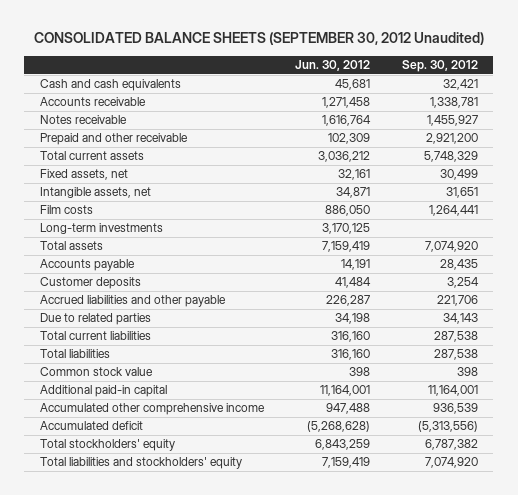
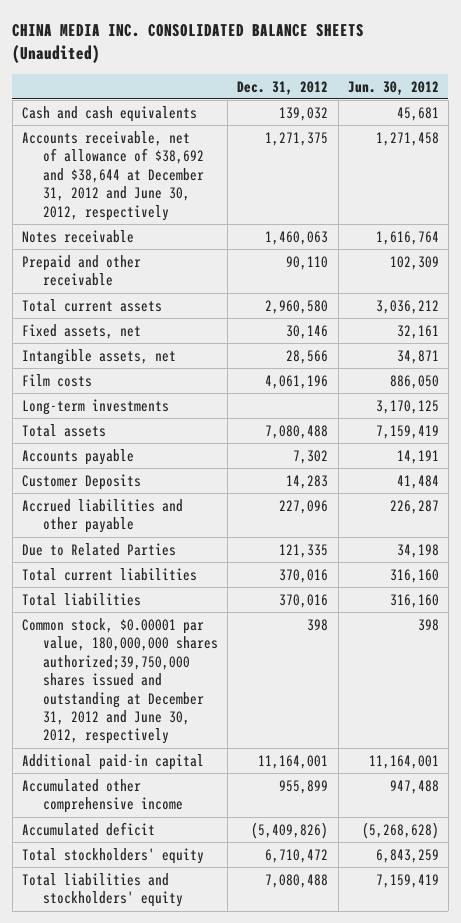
[33,32,484,46] CONSOLIDATED BALANCE SHEETS (SEPTEMBER 30, 2012 Unaudited) -> [12,23,365,63] CHINA MEDIA INC. CONSOLIDATED BALANCE SHEETS (Unaudited)
[401,59,478,72] Sep. 30, 2012 -> none
none -> [237,80,329,95] Dec. 31, 2012
[39,97,146,107] Accounts receivable -> [21,130,204,221] Accounts receivable, net of allowance of $38,692 and $38,644 at December 31, 2012 and June 30, 2012, respectively
[39,277,141,290] Customer deposits -> [21,473,141,490] Customer Deposits
[39,313,151,326] Due to related parties -> [21,542,176,556] Due to Related Parties
[39,367,153,377] Common stock value -> [21,617,218,745] Common stock, $0.00001 par value, 180,000,000 shares authorized;39,750,000 shares issued and outstanding at December 31, 2012 and June 30, 2012, respectively

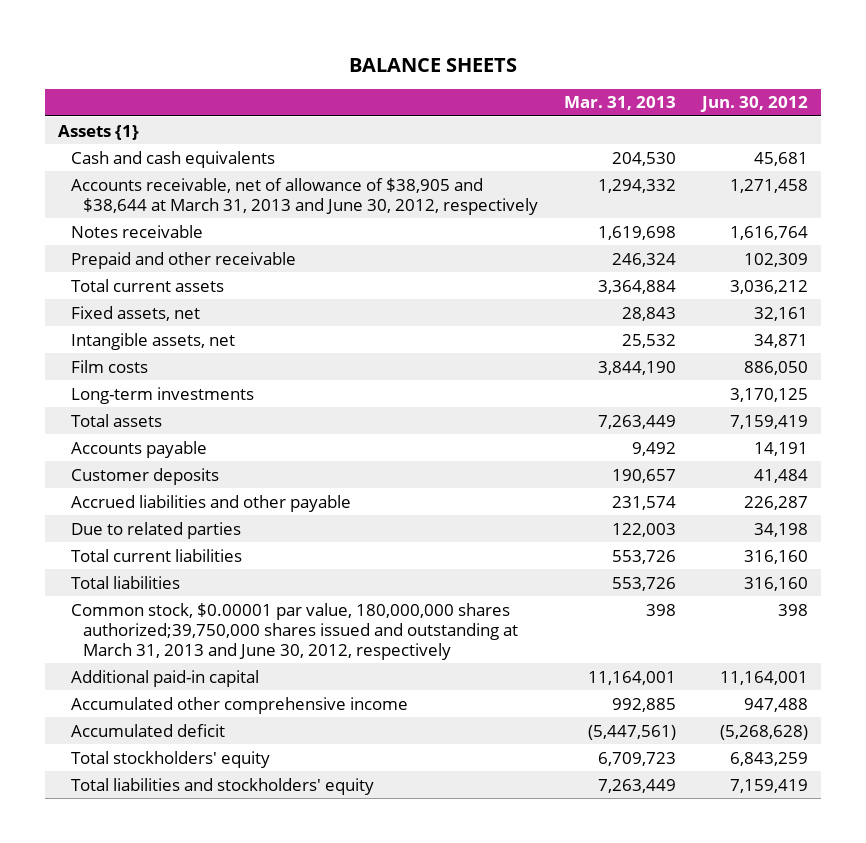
[12,23,365,63] CHINA MEDIA INC. CONSOLIDATED BALANCE SHEETS (Unaudited) -> [349,57,518,72] BALANCE SHEETS
[237,80,329,95] Dec. 31, 2012 -> none
none -> [564,96,677,111] Mar. 31, 2013
none -> [58,124,140,140] Assets {1}
[21,130,204,221] Accounts receivable, net of allowance of $38,692 and $38,644 at December 31, 2012 and June 30, 2012, respectively -> [70,177,539,215] Accounts receivable, net of allowance of $38,905 and $38,644 at March 31, 2013 and June 30, 2012, respectively
[21,473,141,490] Customer Deposits -> [70,467,219,485] Customer deposits
[21,542,176,556] Due to Related Parties -> [70,521,241,539] Due to related parties
[21,617,218,745] Common stock, $0.00001 par value, 180,000,000 shares authorized;39,750,000 shares issued and outstanding at December 31, 2012 and June 30, 2012, respectively -> [70,602,519,660] Common stock, $0.00001 par value, 180,000,000 shares authorized;39,750,000 shares issued and outstanding at March 31, 2013 and June 30, 2012, respectively

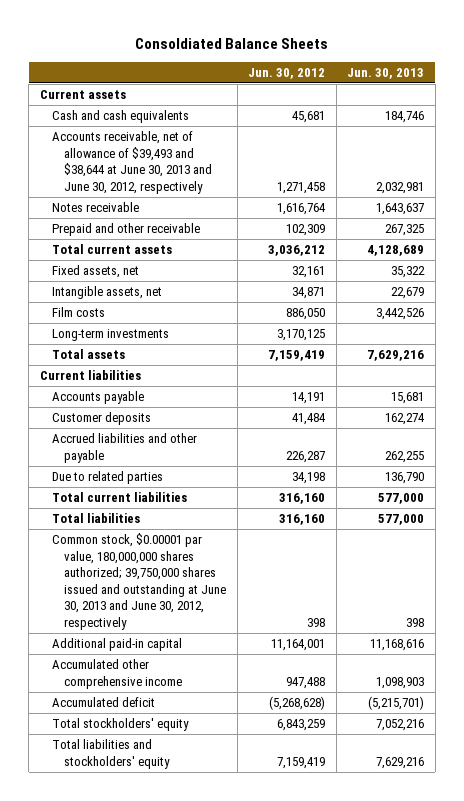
[349,57,518,72] BALANCE SHEETS -> [134,37,328,49] Consoldiated Balance Sheets
[564,96,677,111] Mar. 31, 2013 -> none
none -> [347,68,425,80] Jun. 30, 2013
[58,124,140,140] Assets {1} -> none
none -> [39,90,126,100] Current assets
[70,177,539,215] Accounts receivable, net of allowance of $38,905 and $38,644 at March 31, 2013 and June 30, 2012, respectively -> [51,131,213,194] Accounts receivable, net of allowance of $39,493 and $38,644 at June 30, 2013 and June 30, 2012, respectively
none -> [39,370,141,381] Current liabilities
[70,602,519,660] Common stock, $0.00001 par value, 180,000,000 shares authorized;39,750,000 shares issued and outstanding at March 31, 2013 and June 30, 2012, respectively -> [51,533,227,630] Common stock, $0.00001 par value, 180,000,000 shares authorized; 39,750,000 shares issued and outstanding at June 30, 2013 and June 30, 2012, respectively

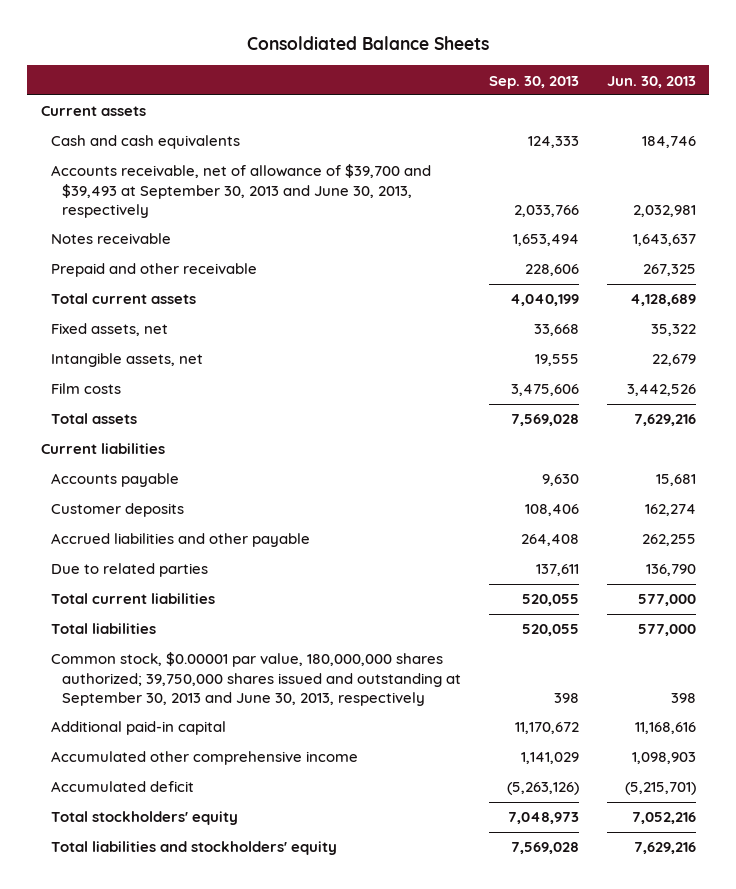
[248,68,326,80] Jun. 30, 2012 -> none
none -> [488,75,579,89] Sep. 30, 2013
[51,131,213,194] Accounts receivable, net of allowance of $39,493 and $38,644 at June 30, 2013 and June 30, 2012, respectively -> [51,164,432,218] Accounts receivable, net of allowance of $39,700 and $39,493 at September 30, 2013 and June 30, 2013, respectively
[51,329,169,342] Long-term investments -> none
[51,533,227,630] Common stock, $0.00001 par value, 180,000,000 shares authorized; 39,750,000 shares issued and outstanding at June 30, 2013 and June 30, 2012, respectively -> [51,652,462,706] Common stock, $0.00001 par value, 180,000,000 shares authorized; 39,750,000 shares issued and outstanding at September 30, 2013 and June 30, 2013, respectively

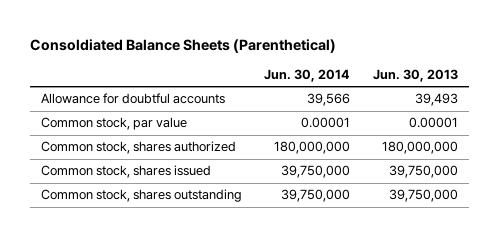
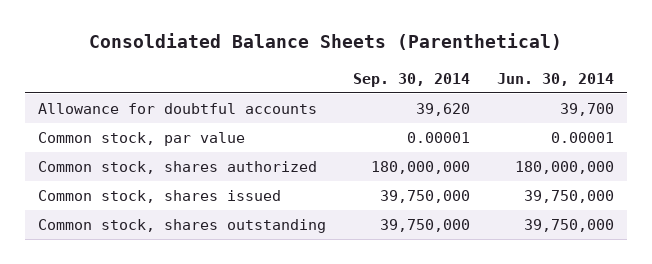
[372,68,458,82] Jun. 30, 2013 -> none
none -> [352,72,470,87] Sep. 30, 2014
[307,93,351,107] 39,566 -> [559,103,614,117] 39,700

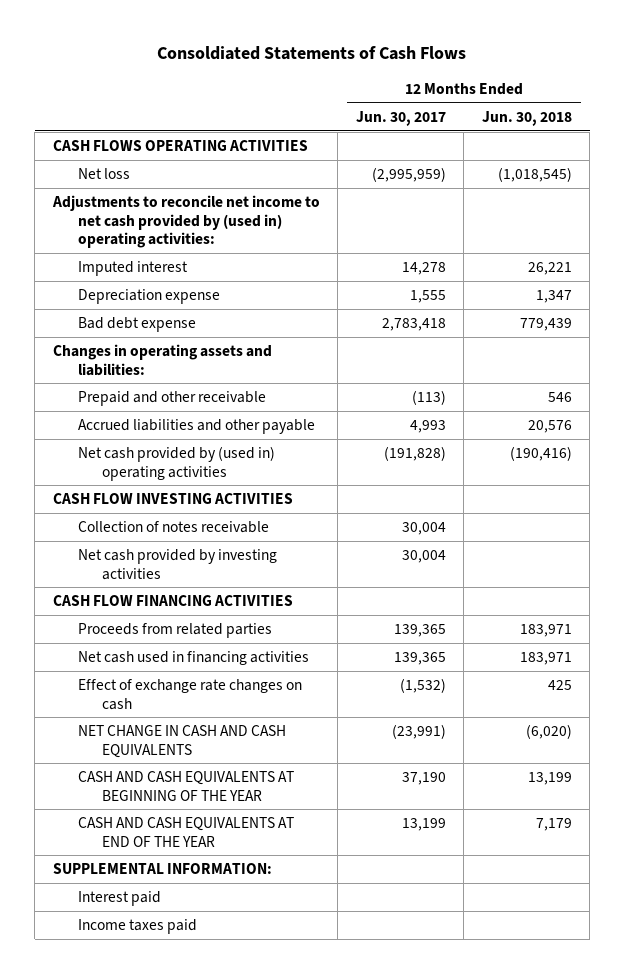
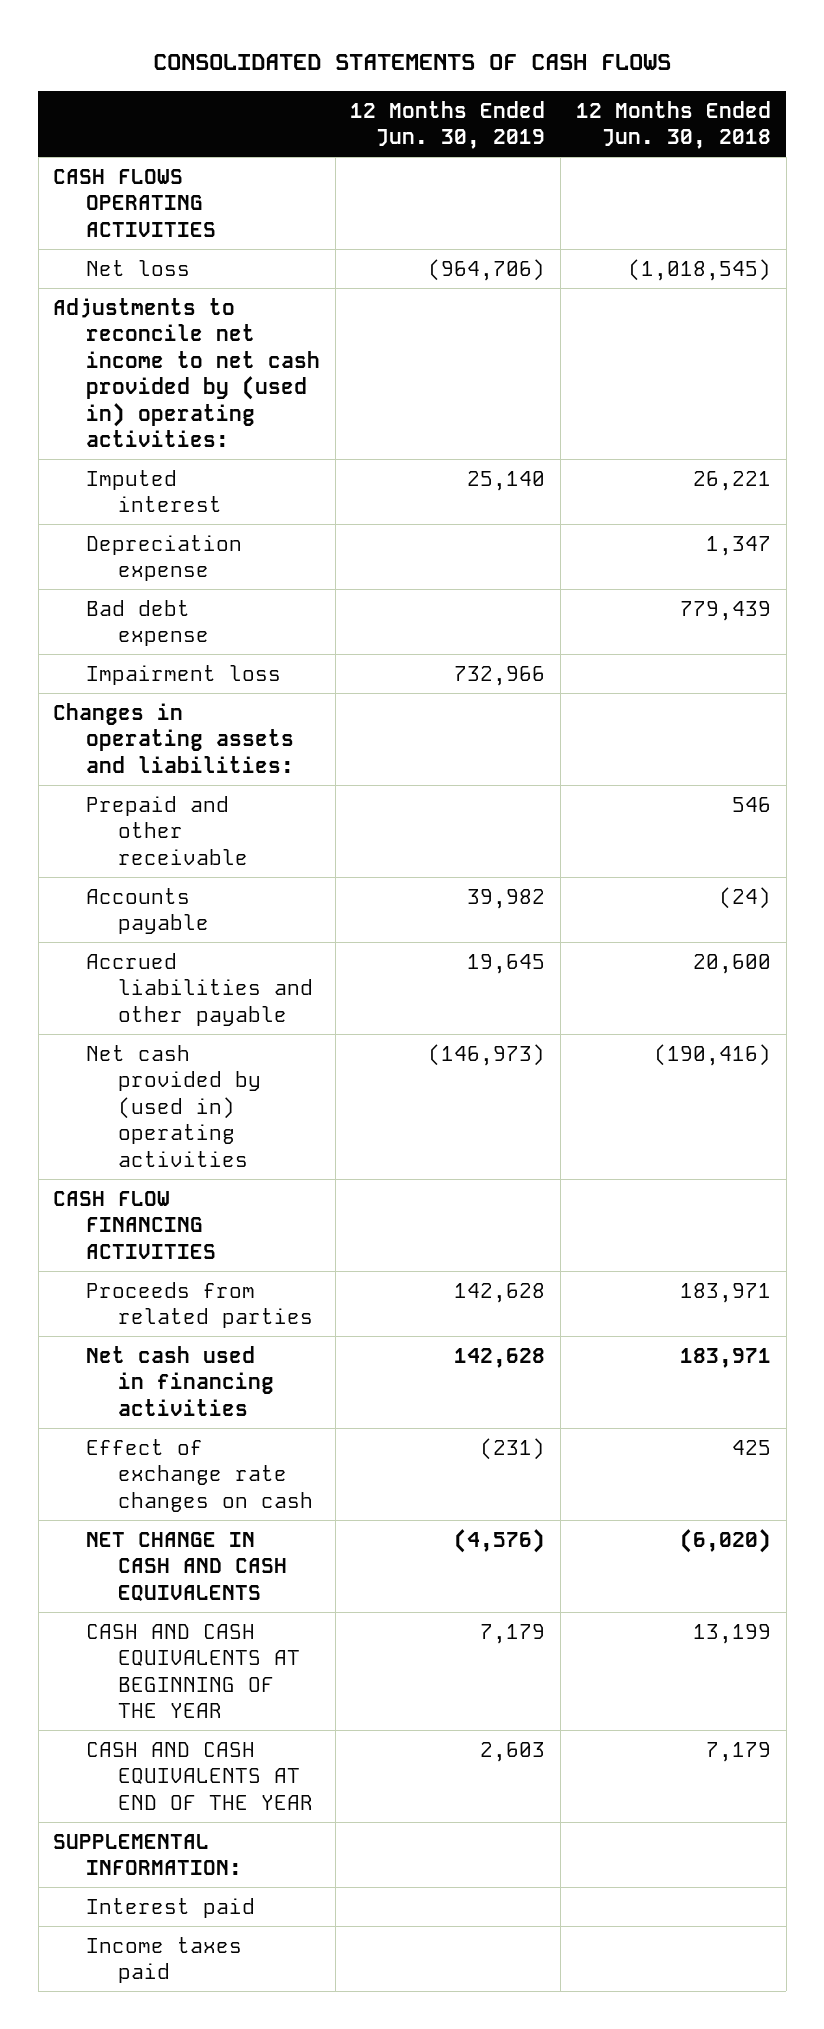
[157,46,467,61] Consoldiated Statements of Cash Flows -> [153,54,672,71] CONSOLIDATED STATEMENTS OF CASH FLOWS
[355,110,446,126] Jun. 30, 2017 -> none
none -> [350,100,546,150] 12 Months Ended Jun. 30, 2019
none -> [85,664,281,685] Impairment loss
none -> [85,887,210,935] Accounts payable
[527,420,572,434] 20,576 -> [692,953,771,974] 20,600
[52,493,293,505] CASH FLOW INVESTING ACTIVITIES -> none
[77,521,269,534] Collection of notes receivable -> none
[77,549,277,580] Net cash provided by investing activities -> none

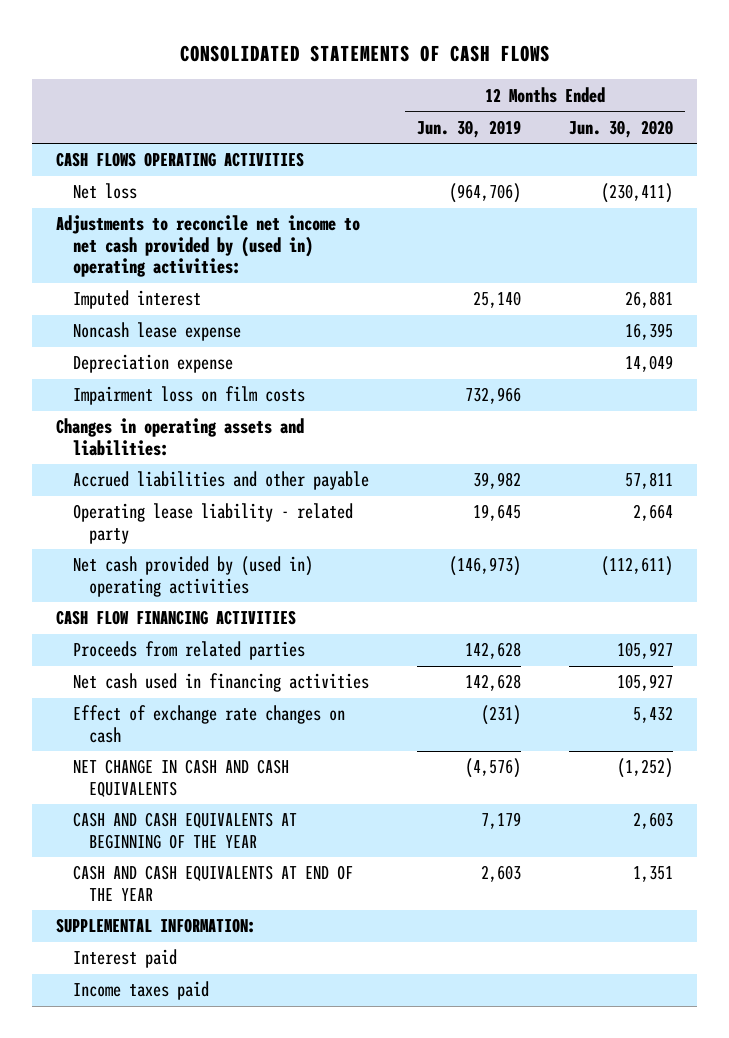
[575,100,771,150] 12 Months Ended Jun. 30, 2018 -> none
none -> [569,119,674,138] Jun. 30, 2020
none -> [72,322,241,342] Noncash lease expense
[85,599,210,647] Bad debt expense -> none
[85,664,281,685] Impairment loss -> [72,386,305,406] Impairment loss on film costs
[85,795,249,865] Prepaid and other receivable -> none
[85,887,210,935] Accounts payable -> none
[467,953,546,974] 19,645 -> [472,472,521,490] 39,982
none -> [72,503,353,544] Operating lease liability - related party

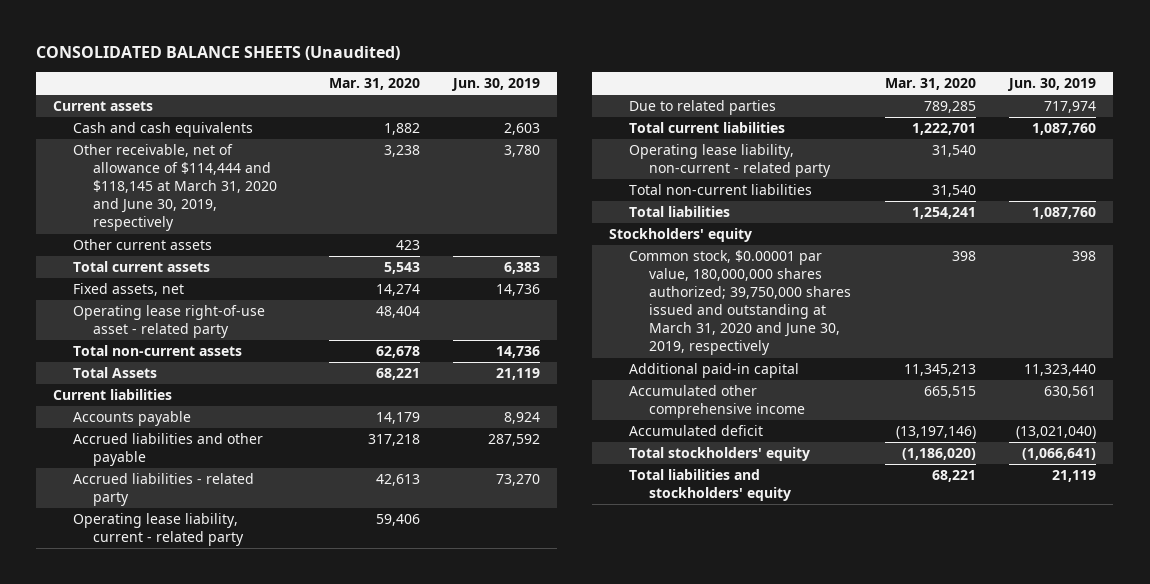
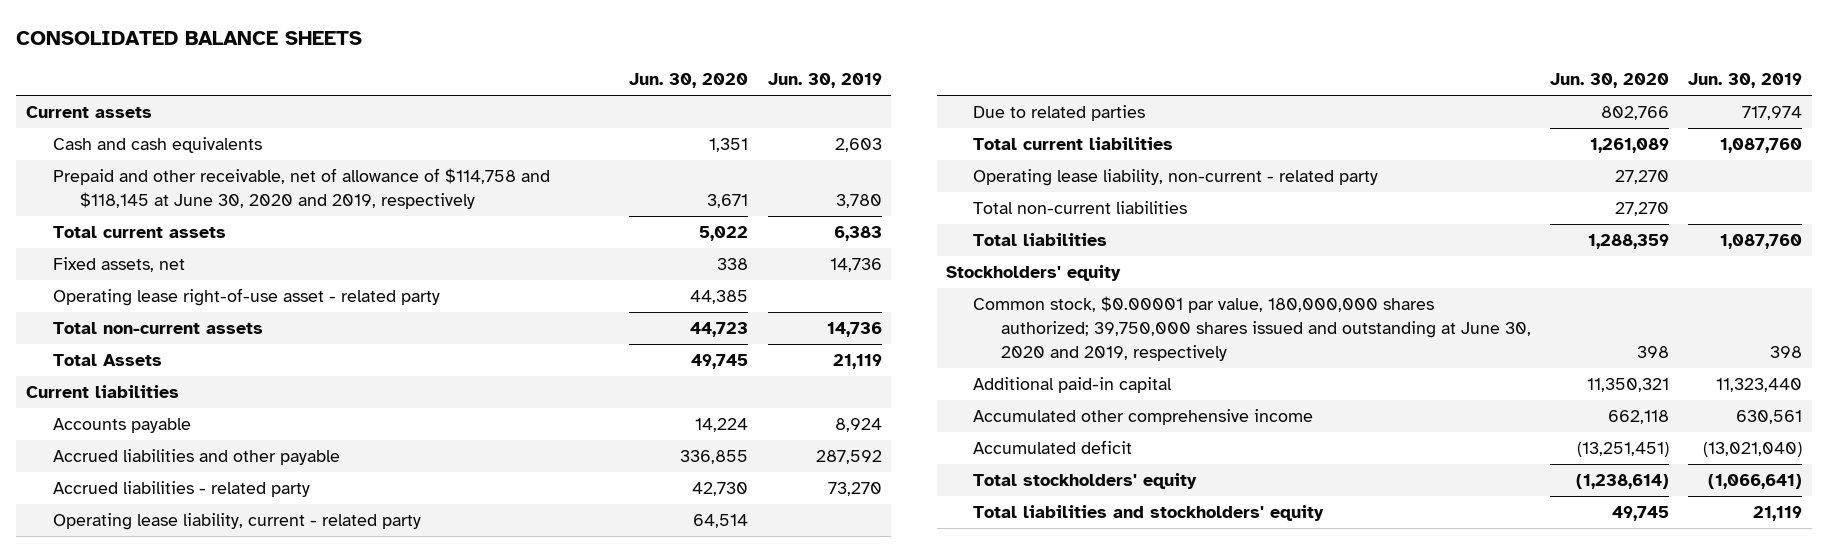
[36,45,401,60] CONSOLIDATED BALANCE SHEETS (Unaudited) -> [16,30,363,45] CONSOLIDATED BALANCE SHEETS
[328,78,420,91] Mar. 31, 2020 -> none
none -> [629,73,749,89] Jun. 30, 2020
[72,239,212,251] Other current assets -> none
[72,144,277,232] Other receivable, net of allowance of $114,444 and $118,145 at March 31, 2020 and June 30, 2019, respectively -> [53,168,551,209] Prepaid and other receivable, net of allowance of $114,758 and $118,145 at June 30, 2020 and 2019, respectively
[628,250,851,356] Common stock, $0.00001 par value, 180,000,000 shares authorized; 39,750,000 shares issued and outstanding at March 31, 2020 and June 30, 2019, respectively -> [973,296,1531,361] Common stock, $0.00001 par value, 180,000,000 shares authorized; 39,750,000 shares issued and outstanding at June 30, 2020 and 2019, respectively

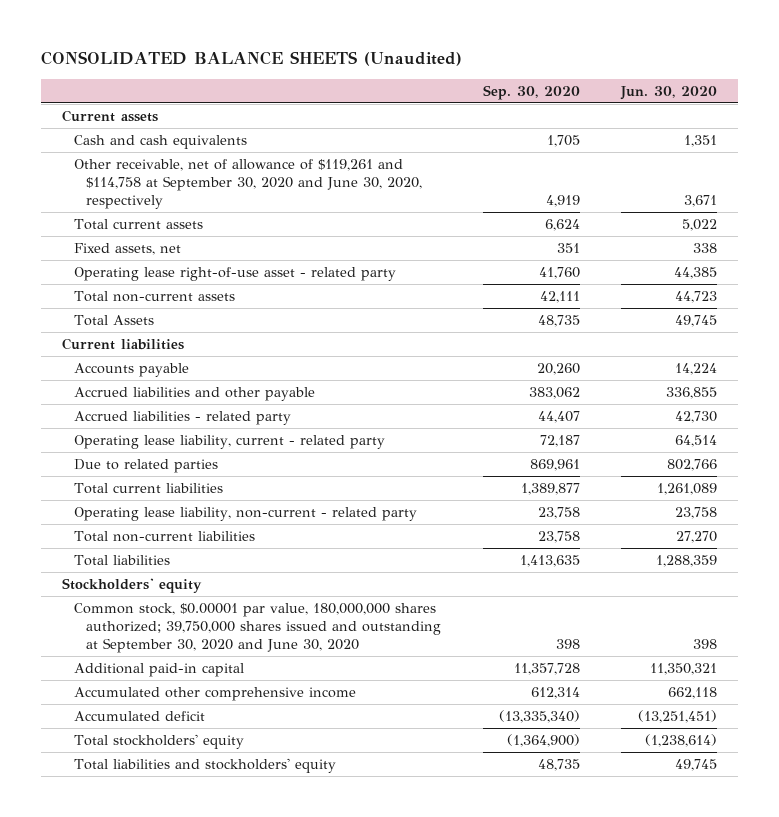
[16,30,363,45] CONSOLIDATED BALANCE SHEETS -> [41,51,463,67] CONSOLIDATED BALANCE SHEETS (Unaudited)
[767,73,882,89] Jun. 30, 2019 -> none
none -> [482,84,580,100] Sep. 30, 2020
[53,168,551,209] Prepaid and other receivable, net of allowance of $114,758 and $118,145 at June 30, 2020 and 2019, respectively -> [74,158,423,210] Other receivable, net of allowance of $119,261 and $114,758 at September 30, 2020 and June 30, 2020, respectively
[1614,170,1669,185] 27,270 -> [675,506,718,519] 23,758
[973,296,1531,361] Common stock, $0.00001 par value, 180,000,000 shares authorized; 39,750,000 shares issued and outstanding at June 30, 2020 and 2019, respectively -> [74,602,442,654] Common stock, $0.00001 par value, 180,000,000 shares authorized; 39,750,000 shares issued and outstanding at September 30, 2020 and June 30, 2020

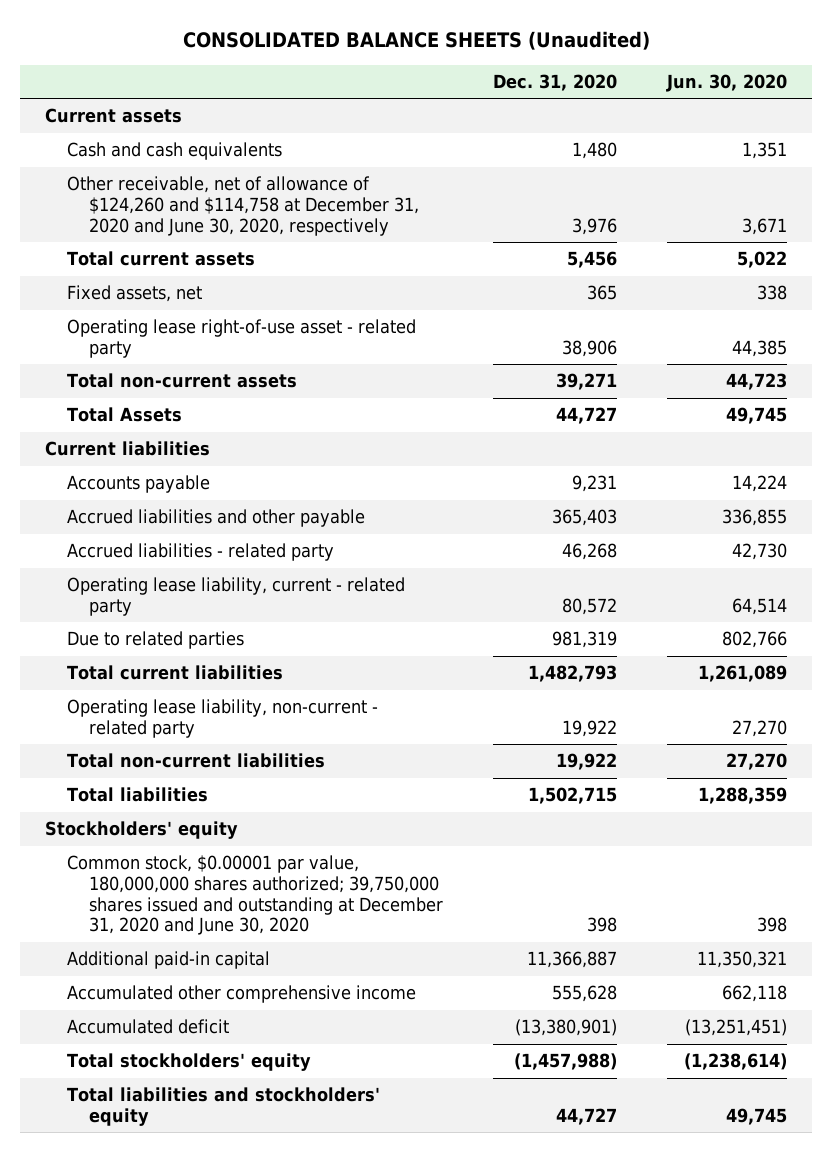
[482,84,580,100] Sep. 30, 2020 -> none
none -> [492,73,617,91] Dec. 31, 2020
[74,158,423,210] Other receivable, net of allowance of $119,261 and $114,758 at September 30, 2020 and June 30, 2020, respectively -> [67,176,420,236] Other receivable, net of allowance of $124,260 and $114,758 at December 31, 2020 and June 30, 2020, respectively
[675,506,718,519] 23,758 -> [731,719,787,737] 27,270
[74,602,442,654] Common stock, $0.00001 par value, 180,000,000 shares authorized; 39,750,000 shares issued and outstanding at September 30, 2020 and June 30, 2020 -> [67,855,444,936] Common stock, $0.00001 par value, 180,000,000 shares authorized; 39,750,000 shares issued and outstanding at December 31, 2020 and June 30, 2020

